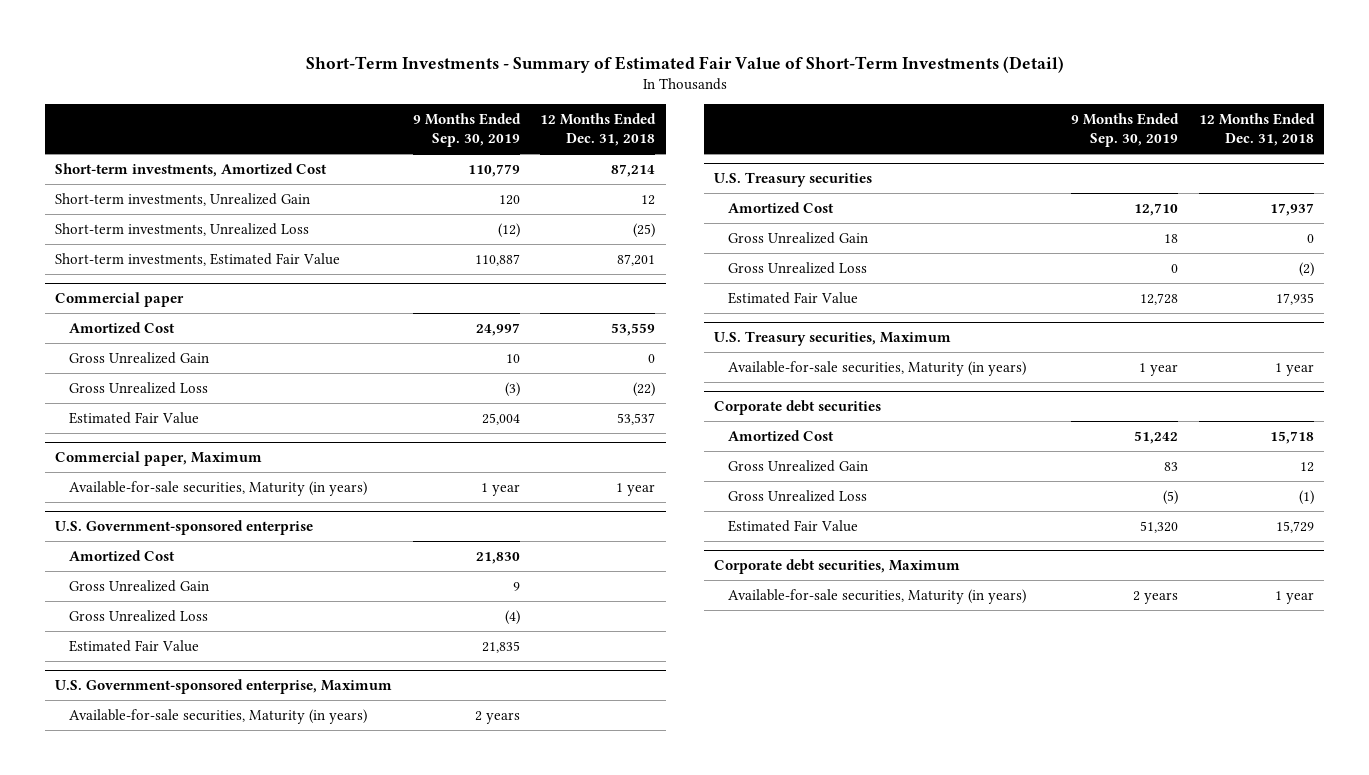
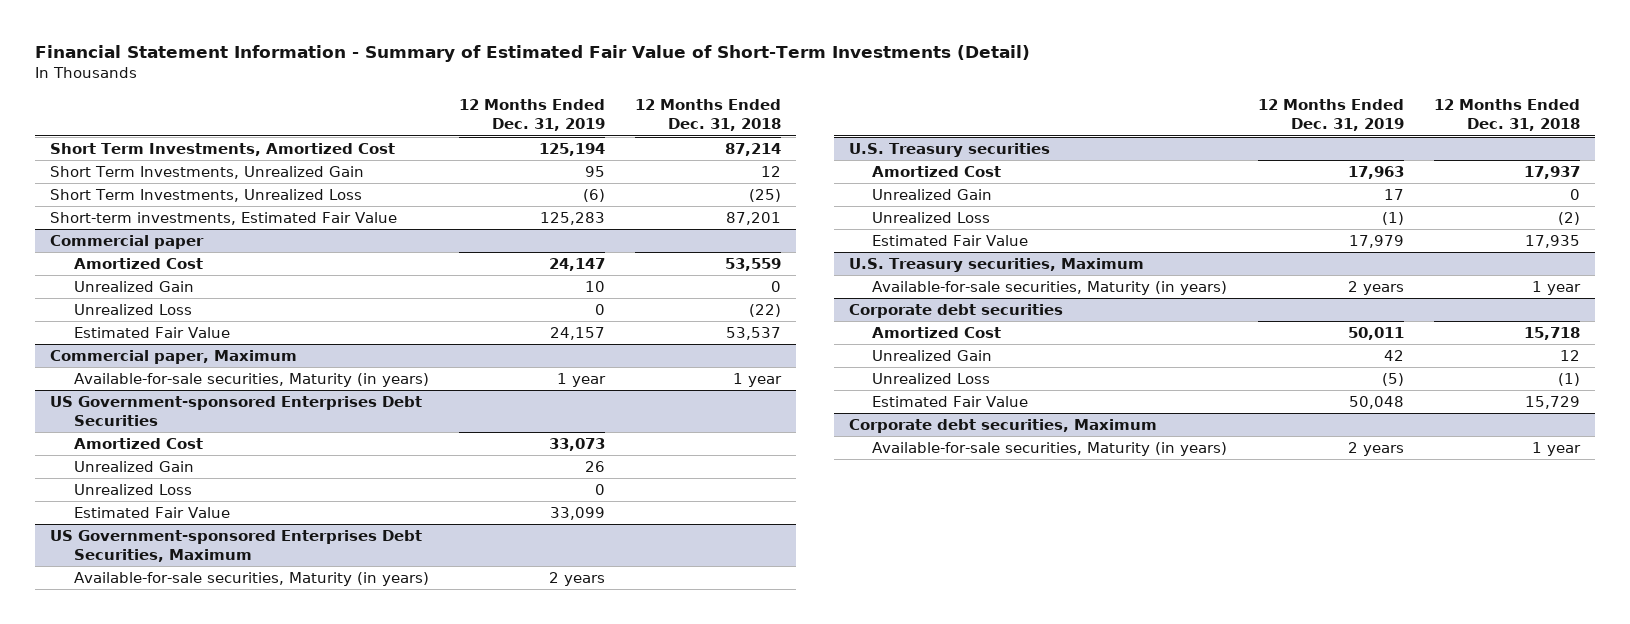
[305,55,1064,73] Short-Term Investments - Summary of Estimated Fair Value of Short-Term Investments (Detail) -> [35,45,1031,63] Financial Statement Information - Summary of Estimated Fair Value of Short-Term Investments (Detail)
[412,113,521,148] 9 Months Ended Sep. 30, 2019 -> none
none -> [458,99,605,132] 12 Months Ended Dec. 31, 2019
[55,162,328,177] Short-term investments, Amortized Cost -> [50,143,396,157] Short Term Investments, Amortized Cost
[55,192,311,206] Short-term investments, Unrealized Gain -> [50,166,365,180] Short Term Investments, Unrealized Gain
[55,222,310,236] Short-term investments, Unrealized Loss -> [50,189,363,203] Short Term Investments, Unrealized Loss
[69,351,210,364] Gross Unrealized Gain -> [73,281,194,293] Unrealized Gain
[69,381,209,394] Gross Unrealized Loss -> [73,304,192,316] Unrealized Loss
[55,520,314,536] U.S. Government-sponsored enterprise -> [50,396,423,427] US Government-sponsored Enterprises Debt Securities
[69,579,210,592] Gross Unrealized Gain -> [73,461,194,473] Unrealized Gain
[69,609,209,622] Gross Unrealized Loss -> [73,484,192,496] Unrealized Loss
[55,679,393,695] U.S. Government-sponsored enterprise, Maximum -> none
none -> [50,530,423,563] US Government-sponsored Enterprises Debt Securities, Maximum
[727,231,868,244] Gross Unrealized Gain -> [872,189,993,201] Unrealized Gain
[727,261,867,274] Gross Unrealized Loss -> [872,212,991,224] Unrealized Loss
[727,459,868,472] Gross Unrealized Gain -> [872,350,993,362] Unrealized Gain
[727,489,867,502] Gross Unrealized Loss -> [872,373,991,385] Unrealized Loss

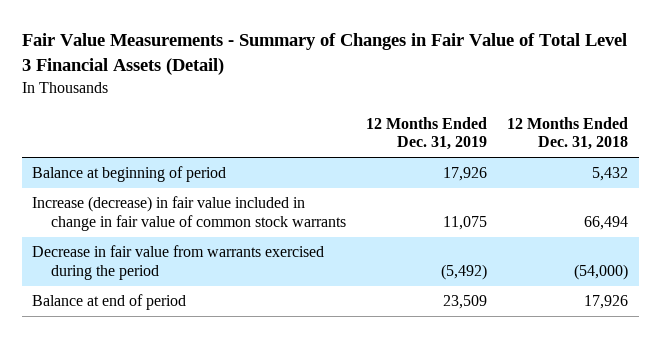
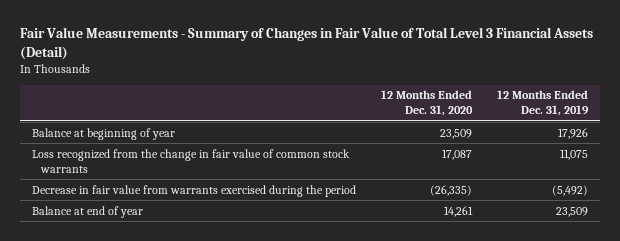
[507,116,629,151] 12 Months Ended Dec. 31, 2018 -> none
none -> [380,90,473,117] 12 Months Ended Dec. 31, 2020
[31,166,226,183] Balance at beginning of period -> [32,127,176,140] Balance at beginning of year
[31,196,346,231] Increase (decrease) in fair value included in change in fair value of common stock warrants -> [32,148,351,173] Loss recognized from the change in fair value of common stock warrants
[31,294,186,311] Balance at end of period -> [32,205,144,218] Balance at end of year

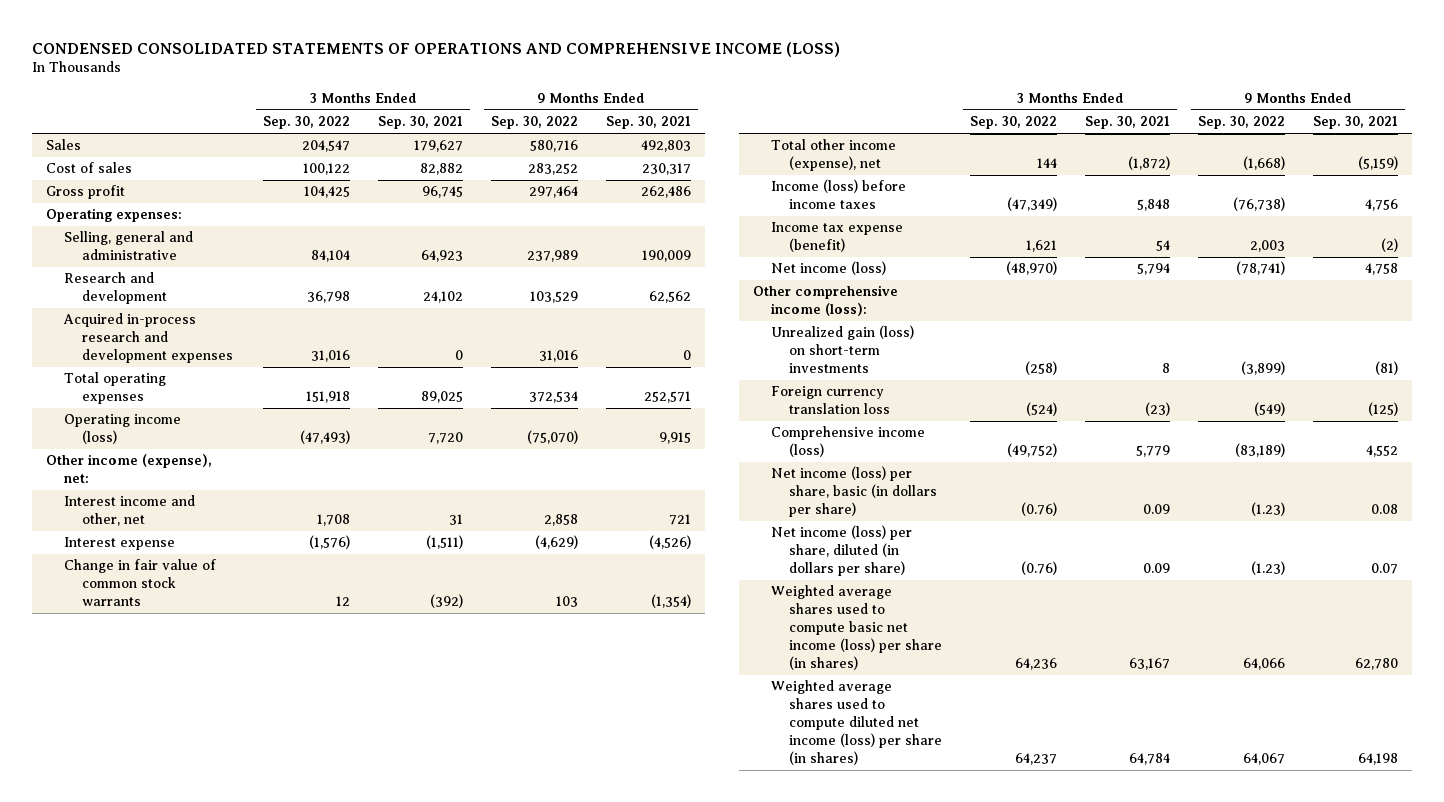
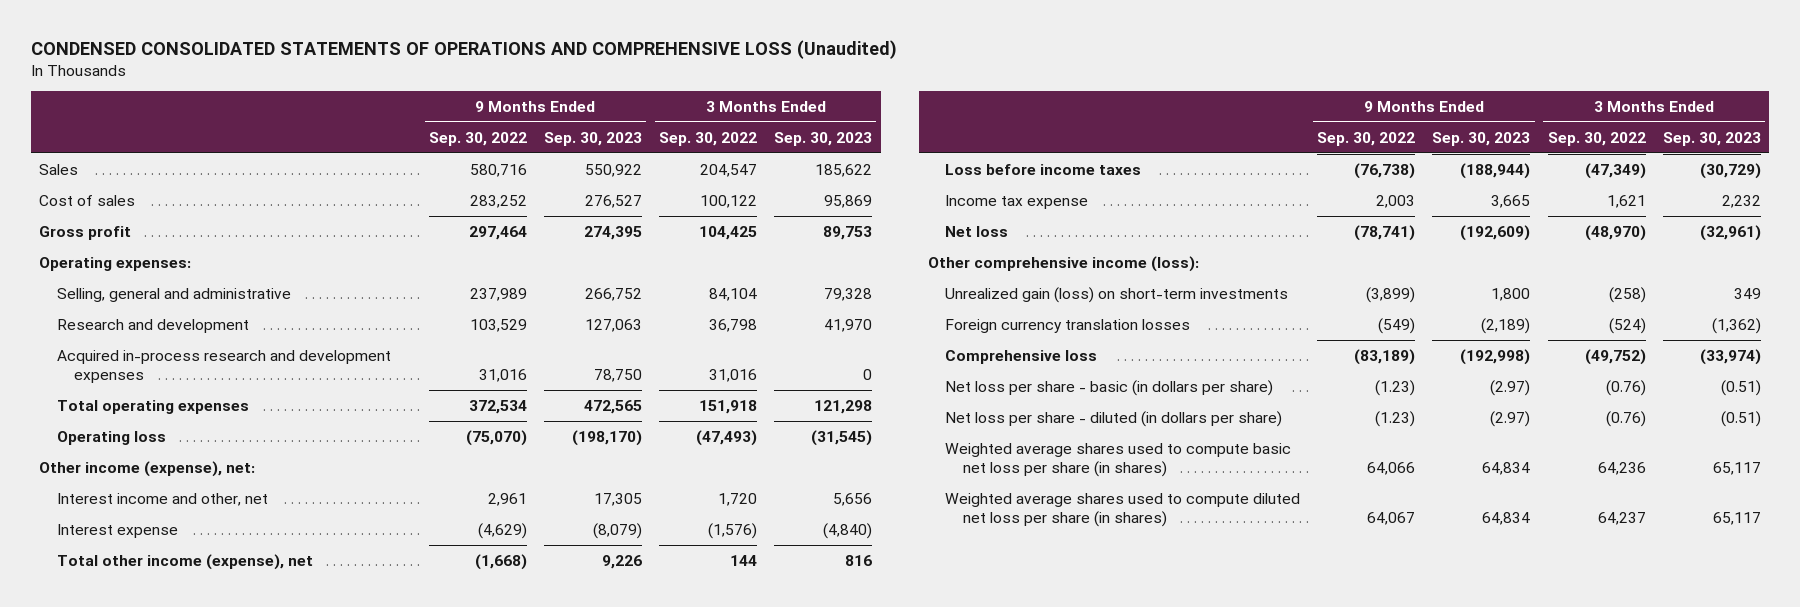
[32,41,841,57] CONDENSED CONSOLIDATED STATEMENTS OF OPERATIONS AND COMPREHENSIVE INCOME (LOSS) -> [30,39,897,59] CONDENSED CONSOLIDATED STATEMENTS OF OPERATIONS AND COMPREHENSIVE LOSS (Unaudited)
[377,116,463,130] Sep. 30, 2021 -> none
[605,116,691,130] Sep. 30, 2021 -> none
none -> [543,131,642,146] Sep. 30, 2023
none -> [774,131,873,146] Sep. 30, 2023
[63,414,181,445] Operating income (loss) -> [56,430,166,445] Operating loss
[316,514,350,527] 1,708 -> [718,492,758,506] 1,720
[543,514,578,527] 2,858 -> [487,492,527,506] 2,961
[63,559,216,607] Change in fair value of common stock warrants -> none
[771,179,907,210] Income (loss) before income taxes -> [945,163,1142,175] Loss before income taxes
[771,222,904,253] Income tax expense (benefit) -> [945,194,1089,209] Income tax expense
[771,261,887,276] Net income (loss) -> [945,225,1009,237] Net loss
[771,386,890,415] Foreign currency translation loss -> [945,318,1191,333] Foreign currency translation losses
[771,426,926,458] Comprehensive income (loss) -> [945,349,1098,364] Comprehensive loss
[771,466,937,518] Net income (loss) per share, basic (in dollars per share) -> [945,379,1274,396] Net loss per share - basic (in dollars per share)
[771,525,913,577] Net income (loss) per share, diluted (in dollars per share) -> [945,410,1283,427] Net loss per share - diluted (in dollars per share)
[771,585,942,671] Weighted average shares used to compute basic net income (loss) per share (in shares) -> [945,442,1292,478] Weighted average shares used to compute basic net loss per share (in shares)
[771,680,942,766] Weighted average shares used to compute diluted net income (loss) per share (in shares) -> [945,492,1301,528] Weighted average shares used to compute diluted net loss per share (in shares)

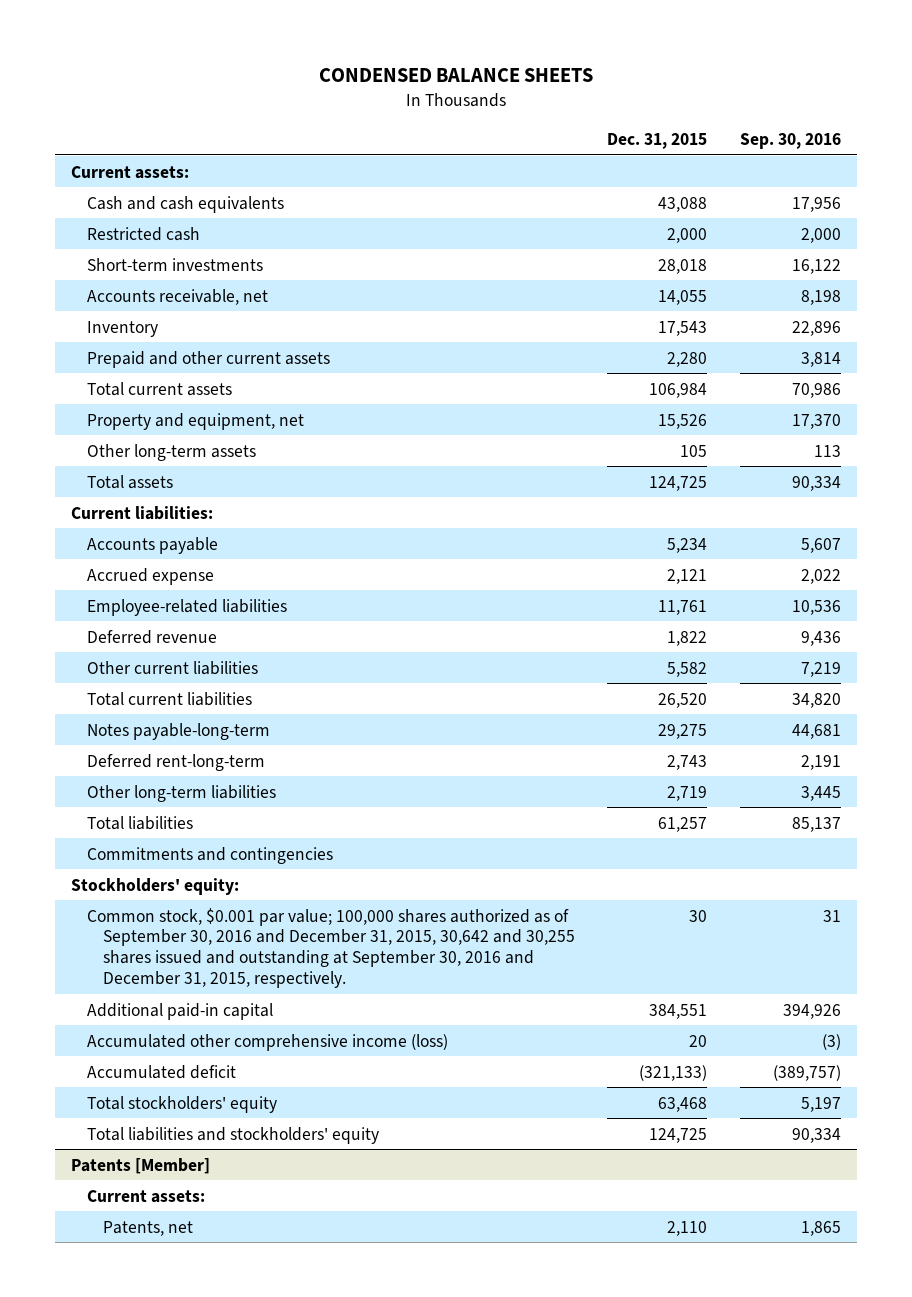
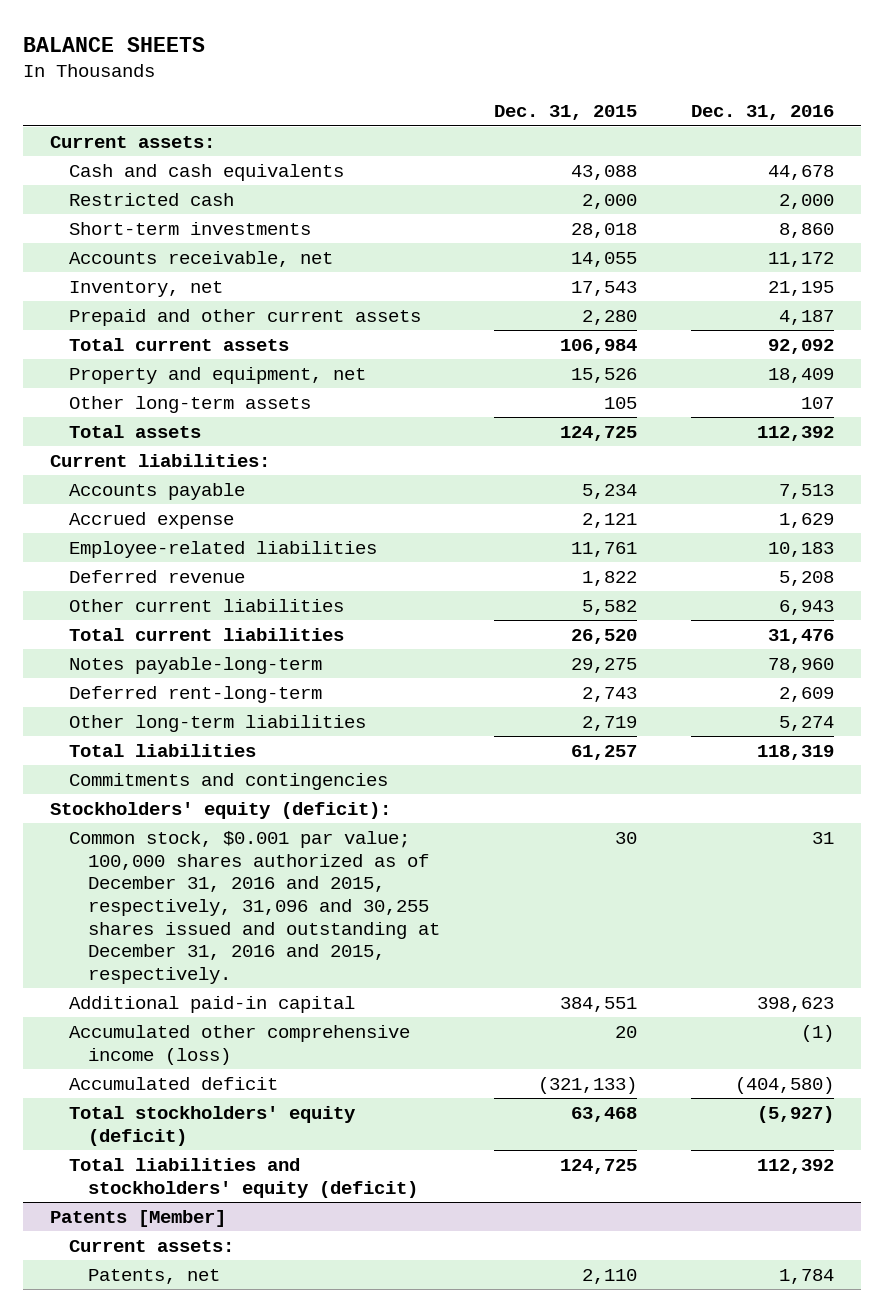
[319,68,594,83] CONDENSED BALANCE SHEETS -> [22,37,205,53] BALANCE SHEETS
[740,133,842,150] Sep. 30, 2016 -> none
none -> [690,105,834,121] Dec. 31, 2016
[86,320,158,337] Inventory -> [68,280,223,297] Inventory, net
[71,877,240,895] Stockholders' equity: -> [49,801,391,819] Stockholders' equity (deficit):
[86,907,575,988] Common stock, $0.001 par value; 100,000 shares authorized as of September 30, 2016 and December 31, 2015, 30,642 and 30,255 shares issued and outstanding at September 30, 2016 and December 31, 2015, respectively. -> [68,830,441,984] Common stock, $0.001 par value; 100,000 shares authorized as of December 31, 2016 and 2015, respectively, 31,096 and 30,255 shares issued and outstanding at December 31, 2016 and 2015, respectively.
[86,1095,277,1113] Total stockholders' equity -> [68,1105,356,1146] Total stockholders' equity (deficit)
[86,1126,379,1144] Total liabilities and stockholders' equity -> [68,1157,419,1198] Total liabilities and stockholders' equity (deficit)

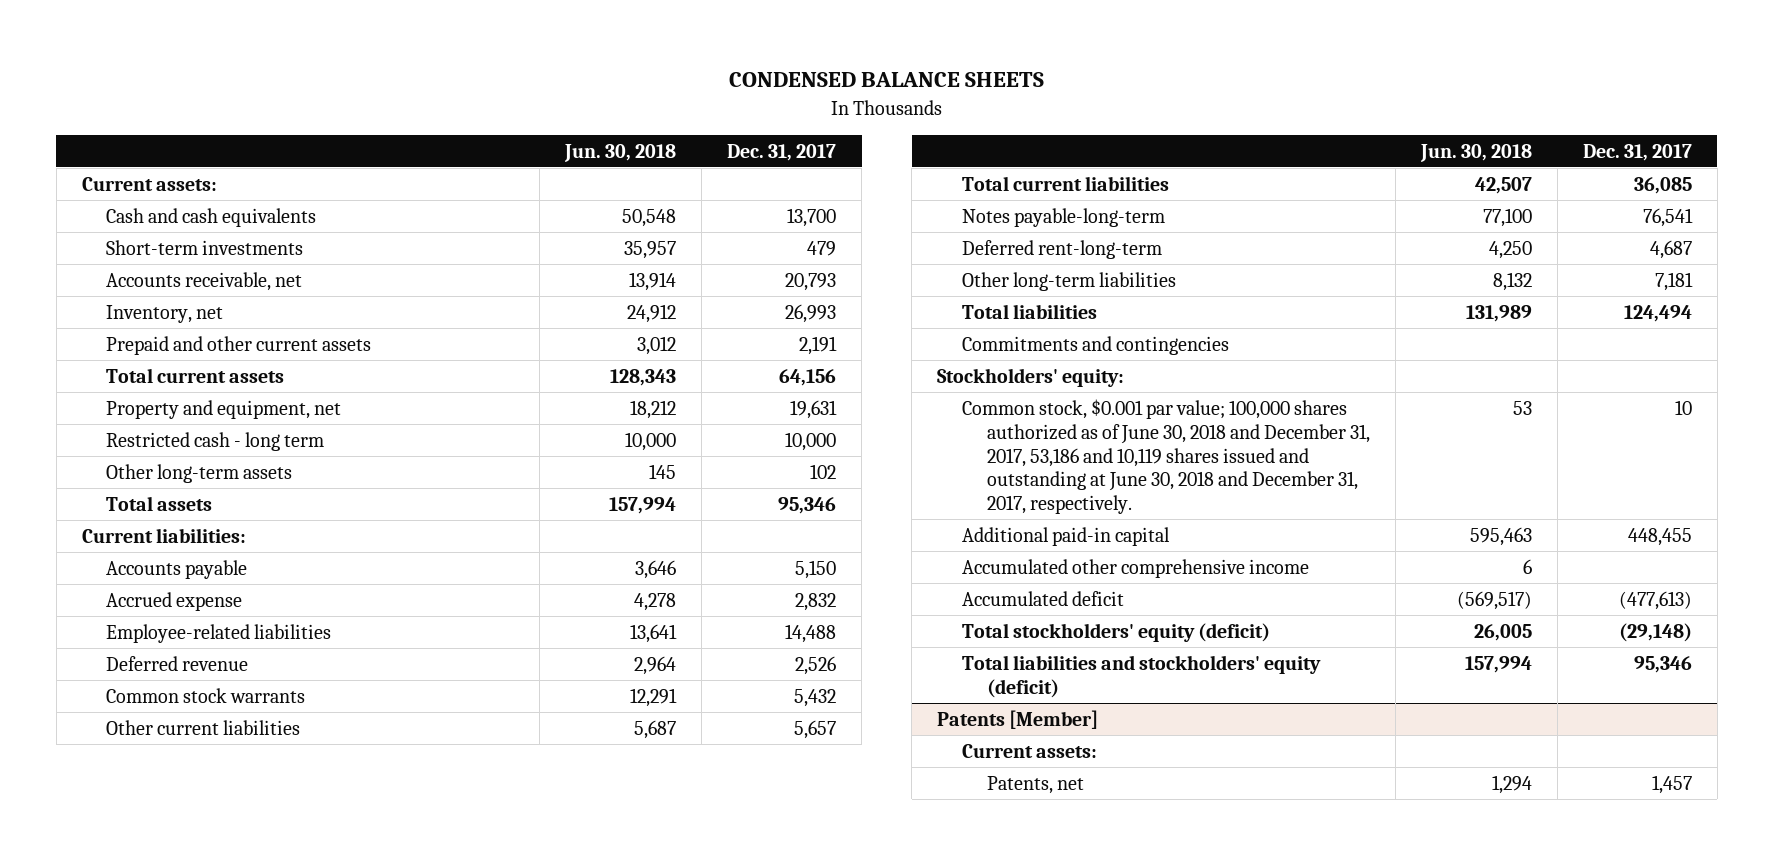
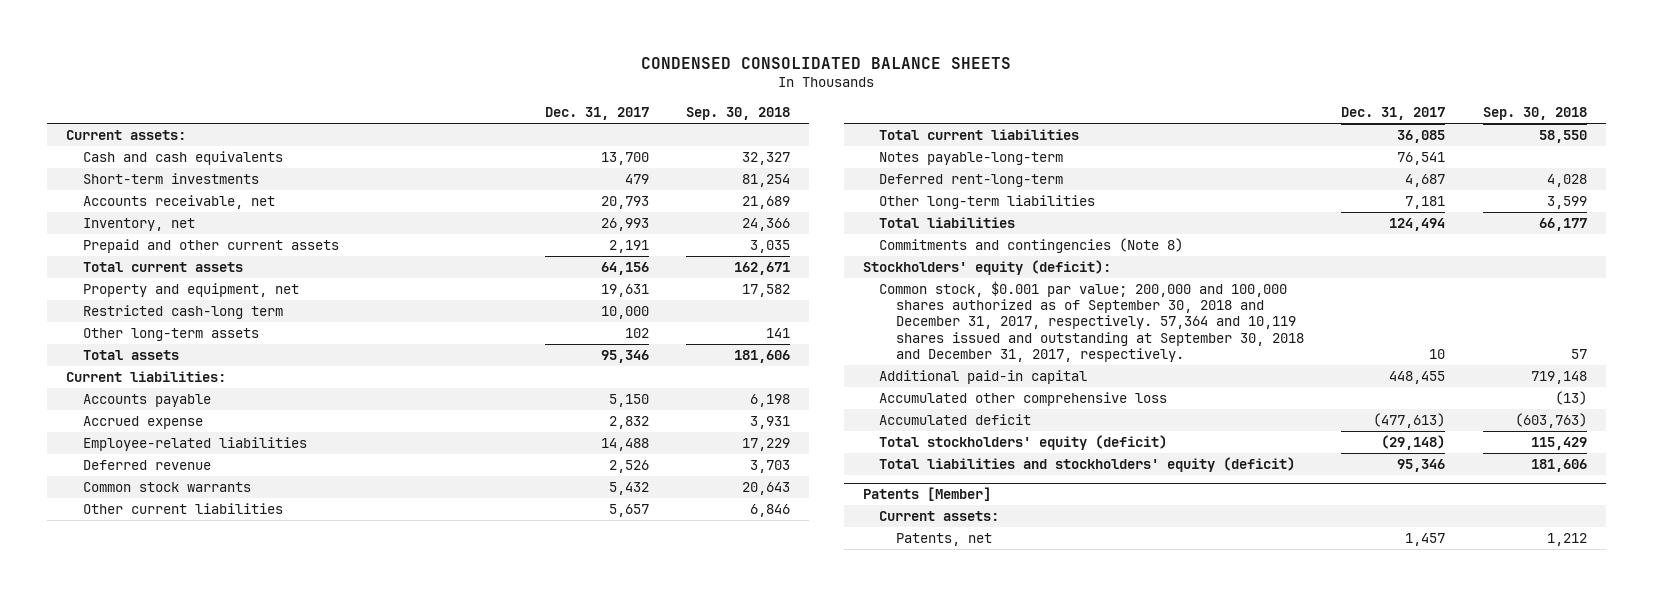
[728,72,1044,88] CONDENSED BALANCE SHEETS -> [641,56,1012,69] CONDENSED CONSOLIDATED BALANCE SHEETS
[564,143,677,162] Jun. 30, 2018 -> none
none -> [686,107,791,121] Sep. 30, 2018
[106,431,325,451] Restricted cash - long term -> [82,304,283,319] Restricted cash-long term
[962,335,1230,355] Commitments and contingencies -> [879,237,1184,253] Commitments and contingencies (Note 8)
[937,367,1125,387] Stockholders' equity: -> [862,259,1111,275] Stockholders' equity (deficit):
[962,398,1371,515] Common stock, $0.001 par value; 100,000 shares authorized as of June 30, 2018 and December 31, 2017, 53,186 and 10,119 shares issued and outstanding at June 30, 2018 and December 31, 2017, respectively. -> [879,280,1304,362] Common stock, $0.001 par value; 200,000 and 100,000 shares authorized as of September 30, 2018 and December 31, 2017, respectively. 57,364 and 10,119 shares issued and outstanding at September 30, 2018 and December 31, 2017, respectively.
[962,558,1310,578] Accumulated other comprehensive income -> [879,391,1168,406] Accumulated other comprehensive loss

